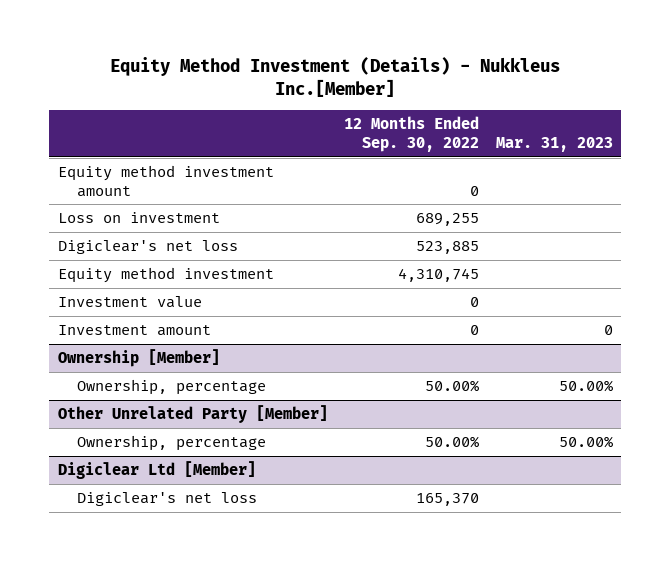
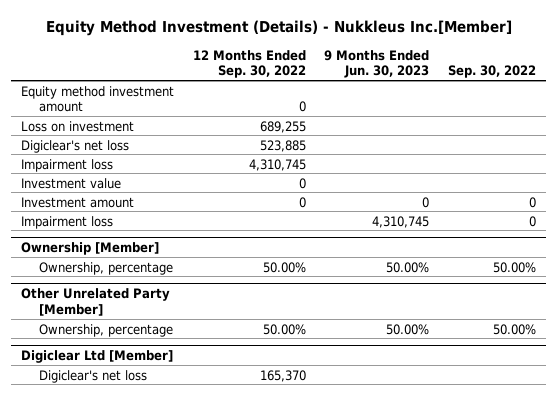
[495,136,613,152] Mar. 31, 2023 -> none
none -> [324,49,430,79] 9 Months Ended Jun. 30, 2023
none -> [448,65,537,79] Sep. 30, 2022
[57,267,274,284] Equity method investment -> [20,158,113,172] Impairment loss
none -> [20,215,113,229] Impairment loss

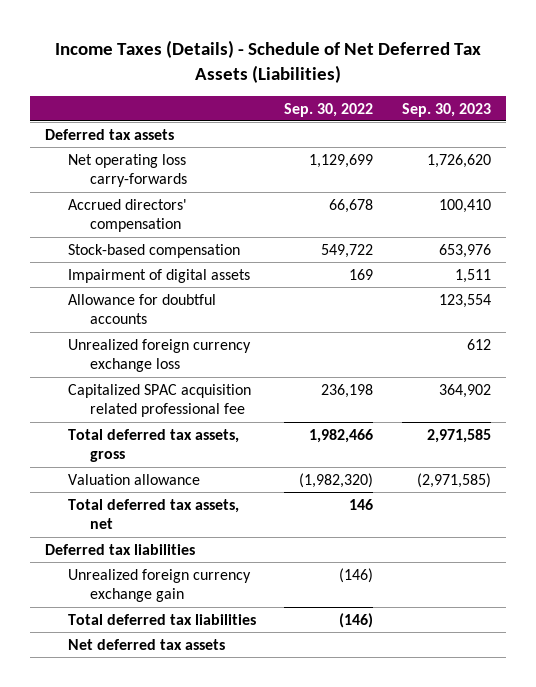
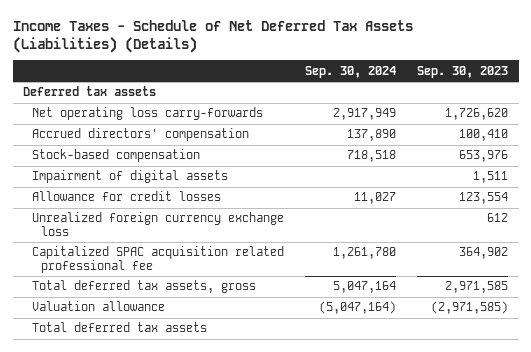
[54,40,481,84] Income Taxes (Details) - Schedule of Net Deferred Tax Assets (Liabilities) -> [12,19,413,53] Income Taxes - Schedule of Net Deferred Tax Assets (Liabilities) (Details)
[284,102,374,117] Sep. 30, 2022 -> none
none -> [305,65,397,78] Sep. 30, 2024
[67,293,216,325] Allowance for doubtful accounts -> [32,191,222,202] Allowance for credit losses
[67,498,239,530] Total deferred tax assets, net -> none
[44,543,195,555] Deferred tax liabilities -> none
[67,568,251,603] Unrealized foreign currency exchange gain -> none
[67,613,256,625] Total deferred tax liabilities -> none
[67,638,225,650] Net deferred tax assets -> [32,322,208,333] Total deferred tax assets

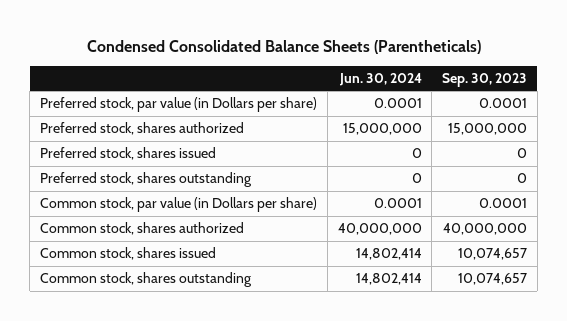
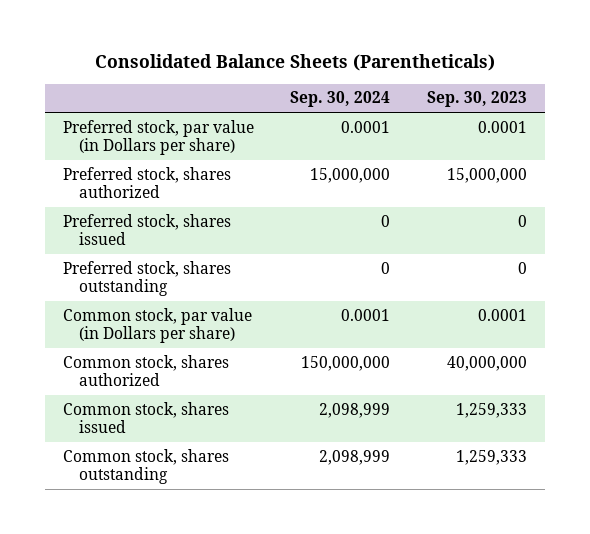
[86,39,481,54] Condensed Consolidated Balance Sheets (Parentheticals) -> [94,54,495,72] Consolidated Balance Sheets (Parentheticals)
[338,72,422,86] Jun. 30, 2024 -> none
none -> [290,91,391,108] Sep. 30, 2024
[458,248,528,261] 10,074,657 -> [456,402,528,418] 1,259,333
[458,273,528,286] 10,074,657 -> [456,449,528,465] 1,259,333

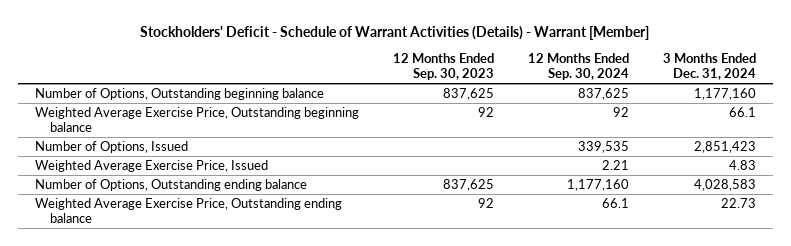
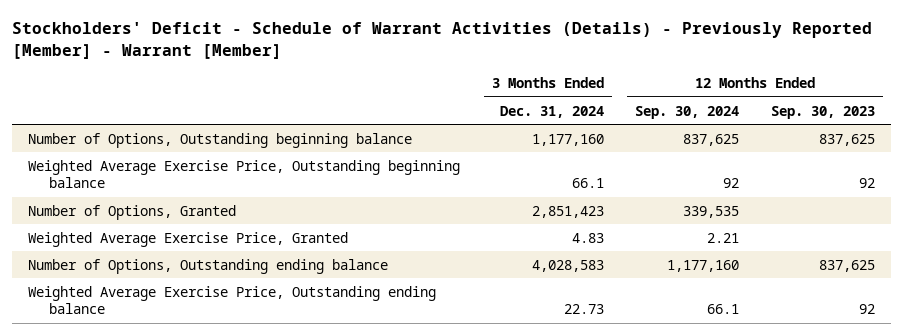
[140,26,650,41] Stockholders' Deficit - Schedule of Warrant Activities (Details) - Warrant [Member] -> [12,21,873,59] Stockholders' Deficit - Schedule of Warrant Activities (Details) - Previously Reported [Member] - Warrant [Member]
[34,140,188,153] Number of Options, Issued -> [27,204,236,220] Number of Options, Granted
[34,159,268,172] Weighted Average Exercise Price, Issued -> [27,231,348,247] Weighted Average Exercise Price, Granted

